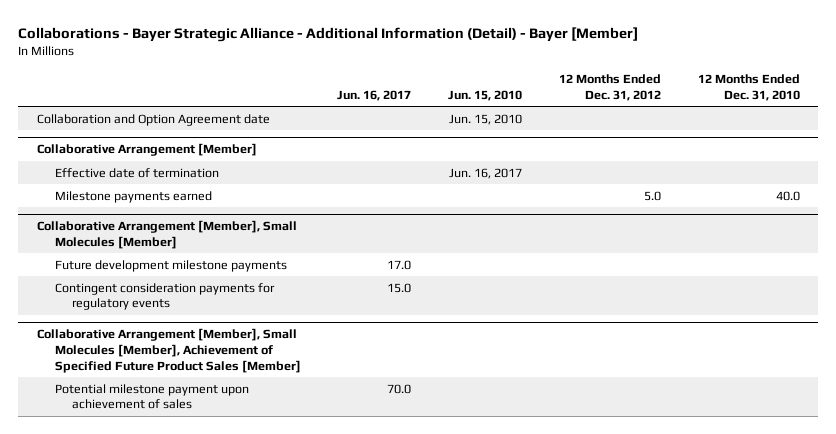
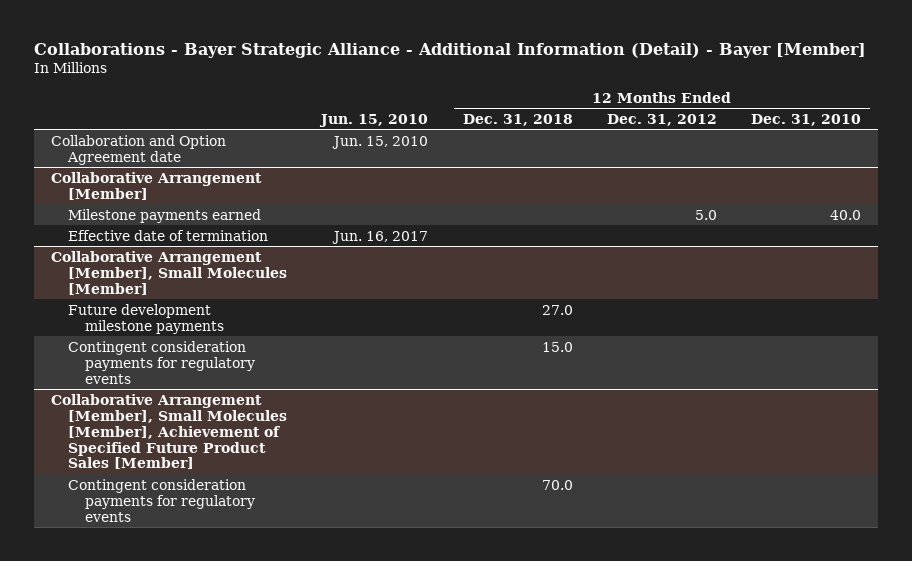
[337,90,412,102] Jun. 16, 2017 -> none
none -> [462,113,573,126] Dec. 31, 2018
[54,167,219,178] Effective date of termination -> [68,229,269,241] Effective date of termination
[54,383,249,410] Potential milestone payment upon achievement of sales -> none
none -> [68,478,256,522] Contingent consideration payments for regulatory events

